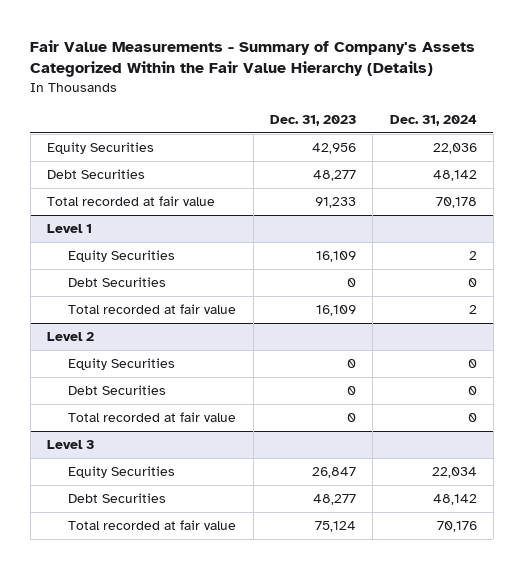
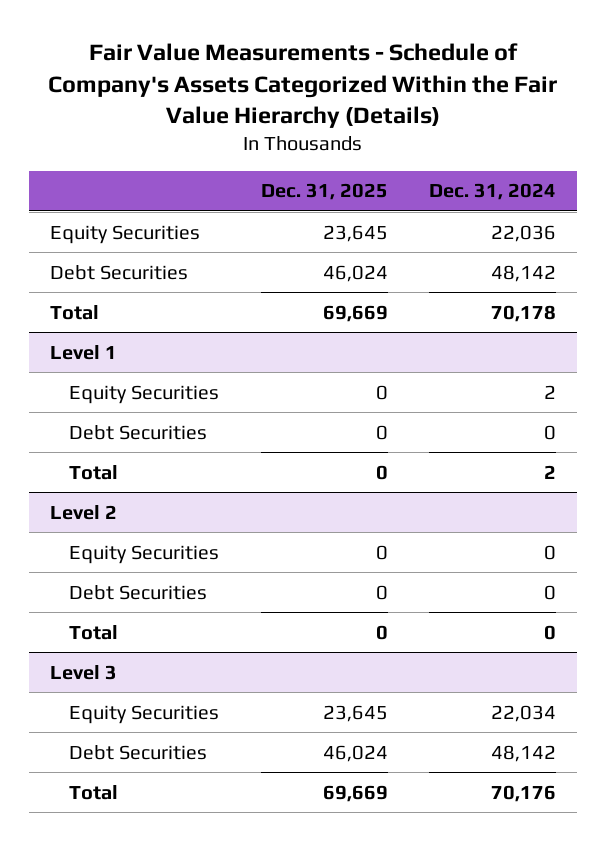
[30,39,476,78] Fair Value Measurements - Summary of Company's Assets Categorized Within the Fair Value Hierarchy (Details) -> [47,43,557,129] Fair Value Measurements - Schedule of Company's Assets Categorized Within the Fair Value Hierarchy (Details)
[269,115,356,127] Dec. 31, 2023 -> none
none -> [260,183,388,201] Dec. 31, 2025
[46,196,215,207] Total recorded at fair value -> [49,304,99,320] Total
[68,304,237,315] Total recorded at fair value -> [69,464,119,480] Total
[68,412,237,423] Total recorded at fair value -> [69,624,119,640] Total
[68,520,237,531] Total recorded at fair value -> [69,784,119,800] Total

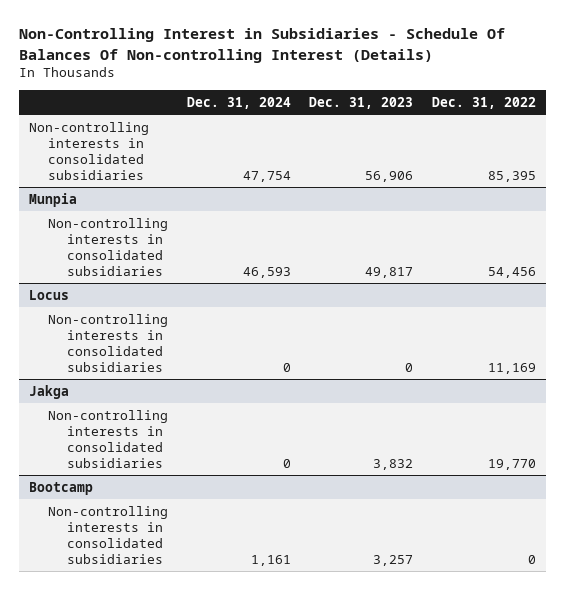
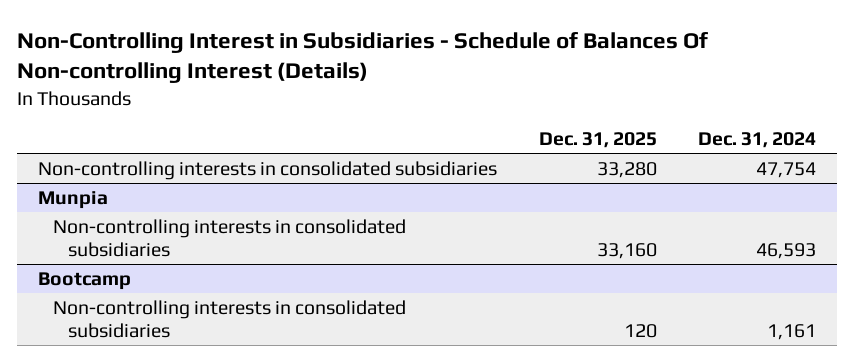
[19,28,506,63] Non-Controlling Interest in Subsidiaries - Schedule Of Balances Of Non-controlling Interest (Details) -> [17,31,709,84] Non-Controlling Interest in Subsidiaries - Schedule of Balances Of Non-controlling Interest (Details)
[309,96,414,109] Dec. 31, 2023 -> none
[432,96,537,109] Dec. 31, 2022 -> none
none -> [538,132,657,149] Dec. 31, 2025
[28,289,69,300] Locus -> none
[47,313,168,372] Non-controlling interests in consolidated subsidiaries -> none
[28,384,69,399] Jakga -> none
[47,409,168,468] Non-controlling interests in consolidated subsidiaries -> none

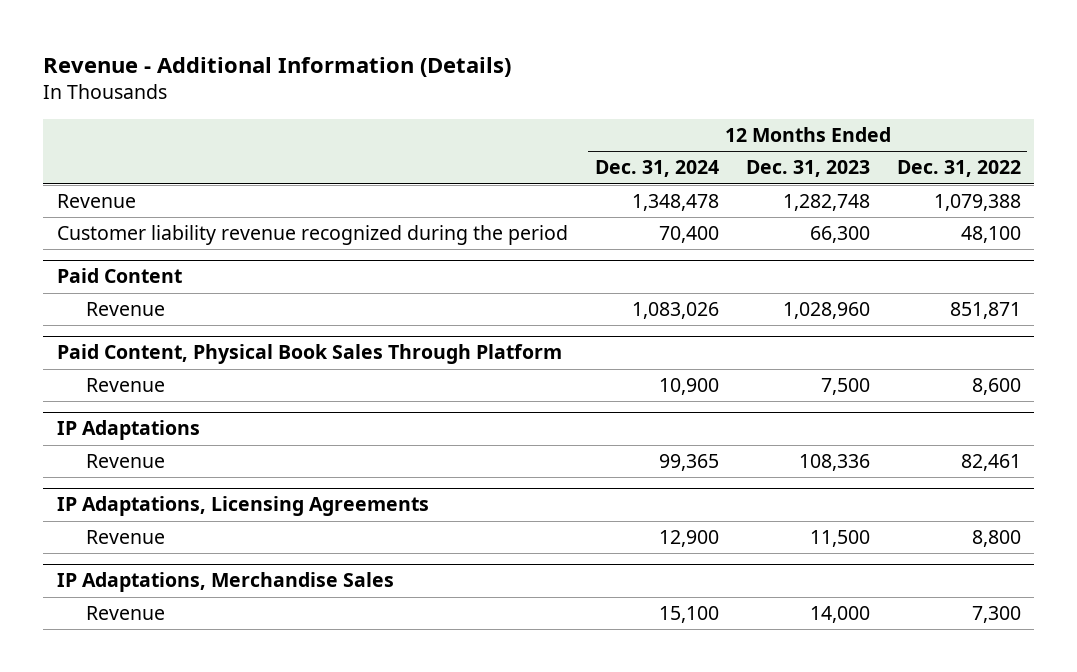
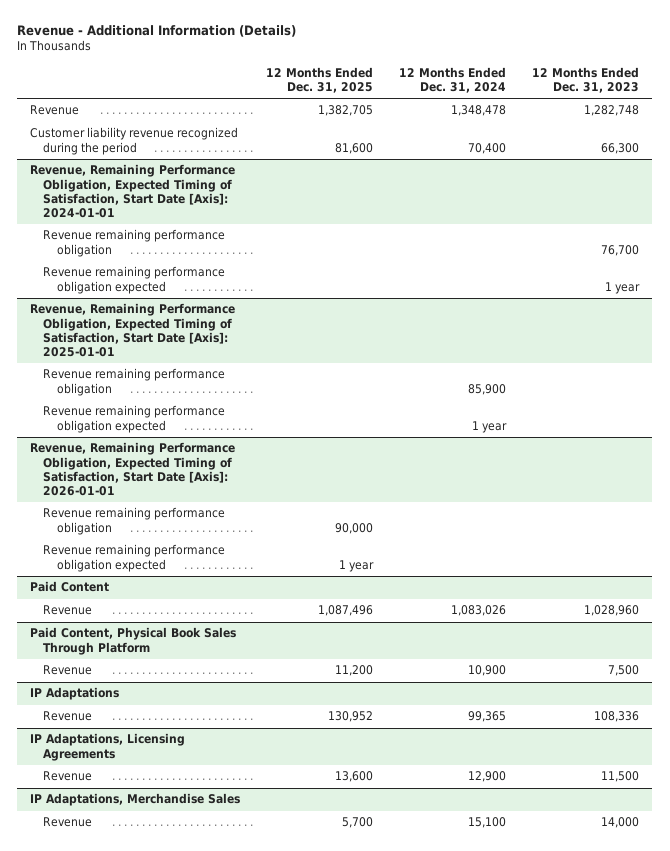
[896,160,1021,178] Dec. 31, 2022 -> none
none -> [266,66,374,93] 12 Months Ended Dec. 31, 2025
none -> [30,164,236,218] Revenue, Remaining Performance Obligation, Expected Timing of Satisfaction, Start Date [Axis]: 2024-01-01
none -> [43,229,226,257] Revenue remaining performance obligation
none -> [43,266,226,294] Revenue remaining performance obligation expected
none -> [30,303,236,357] Revenue, Remaining Performance Obligation, Expected Timing of Satisfaction, Start Date [Axis]: 2025-01-01
none -> [43,368,226,396] Revenue remaining performance obligation
none -> [43,405,226,433] Revenue remaining performance obligation expected
none -> [30,442,236,496] Revenue, Remaining Performance Obligation, Expected Timing of Satisfaction, Start Date [Axis]: 2026-01-01
none -> [43,507,226,535] Revenue remaining performance obligation
none -> [43,544,226,572] Revenue remaining performance obligation expected

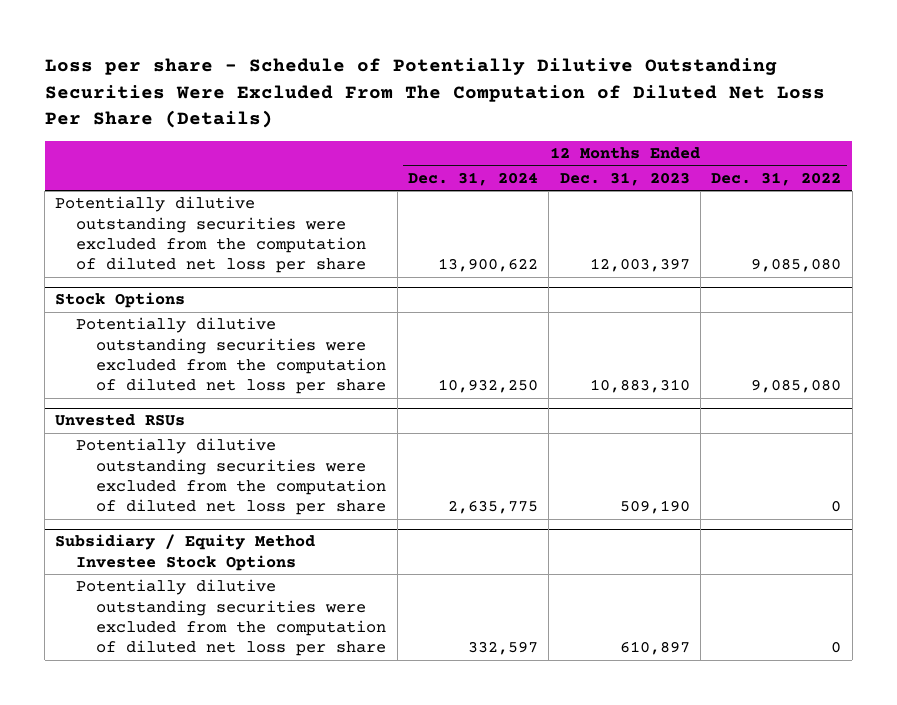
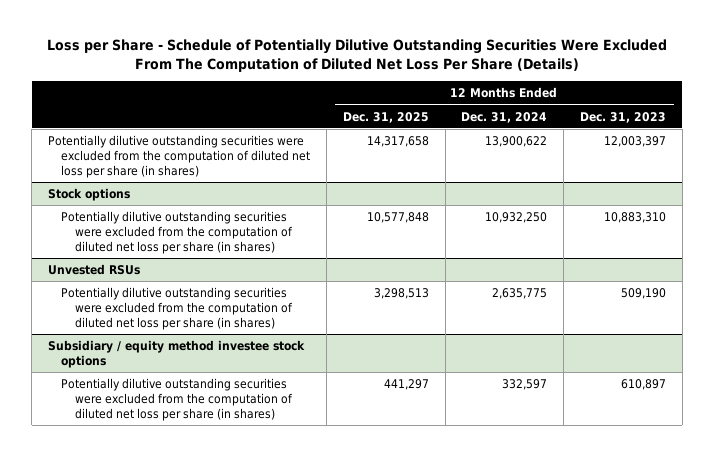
[44,58,825,129] Loss per share - Schedule of Potentially Dilutive Outstanding Securities Were Excluded From The Computation of Diluted Net Loss Per Share (Details) -> [46,39,667,73] Loss per Share - Schedule of Potentially Dilutive Outstanding Securities Were Excluded From The Computation of Diluted Net Loss Per Share (Details)
[711,171,842,186] Dec. 31, 2022 -> none
none -> [342,111,429,123] Dec. 31, 2025
[55,196,366,274] Potentially dilutive outstanding securities were excluded from the computation of diluted net loss per share -> [47,135,311,179] Potentially dilutive outstanding securities were excluded from the computation of diluted net loss per share (in shares)
[55,292,186,309] Stock Options -> [47,188,130,202] Stock options
[75,317,387,395] Potentially dilutive outstanding securities were excluded from the computation of diluted net loss per share -> [61,211,294,255] Potentially dilutive outstanding securities were excluded from the computation of diluted net loss per share (in shares)
[75,438,387,516] Potentially dilutive outstanding securities were excluded from the computation of diluted net loss per share -> [61,287,294,331] Potentially dilutive outstanding securities were excluded from the computation of diluted net loss per share (in shares)
[55,534,316,571] Subsidiary / Equity Method Investee Stock Options -> [47,340,305,369] Subsidiary / equity method investee stock options
[75,579,387,657] Potentially dilutive outstanding securities were excluded from the computation of diluted net loss per share -> [61,378,294,422] Potentially dilutive outstanding securities were excluded from the computation of diluted net loss per share (in shares)

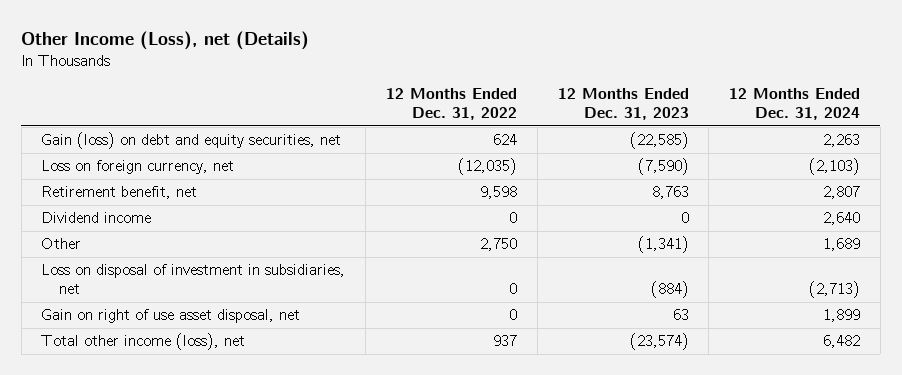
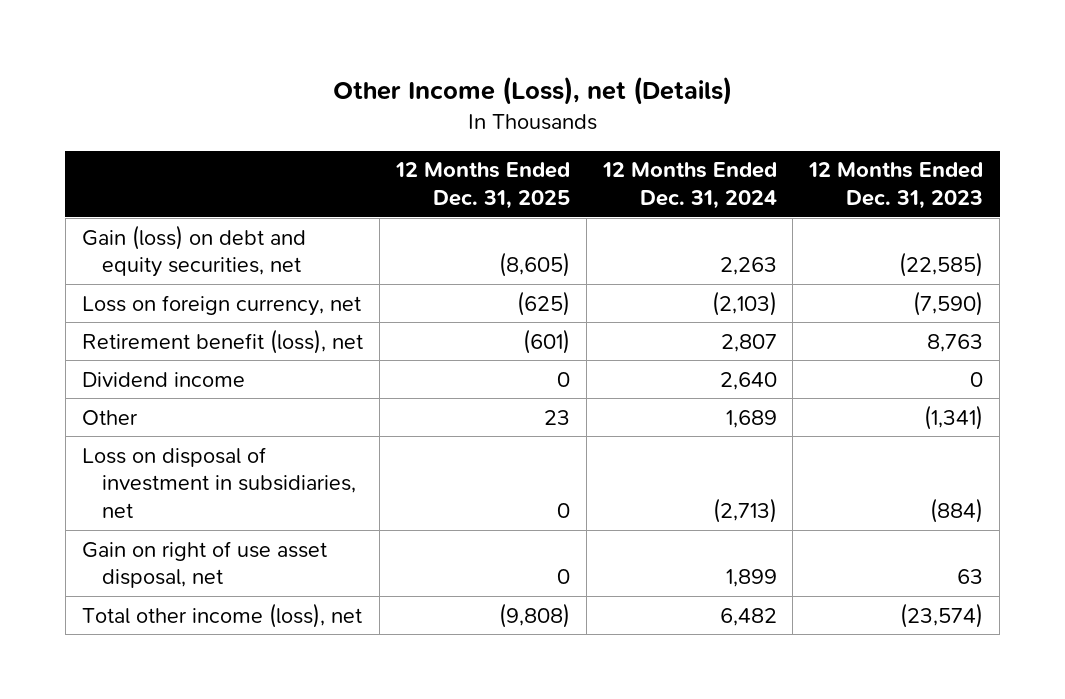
[386,88,518,121] 12 Months Ended Dec. 31, 2022 -> none
none -> [394,162,570,210] 12 Months Ended Dec. 31, 2025
[41,186,198,200] Retirement benefit, net -> [81,328,363,354] Retirement benefit (loss), net

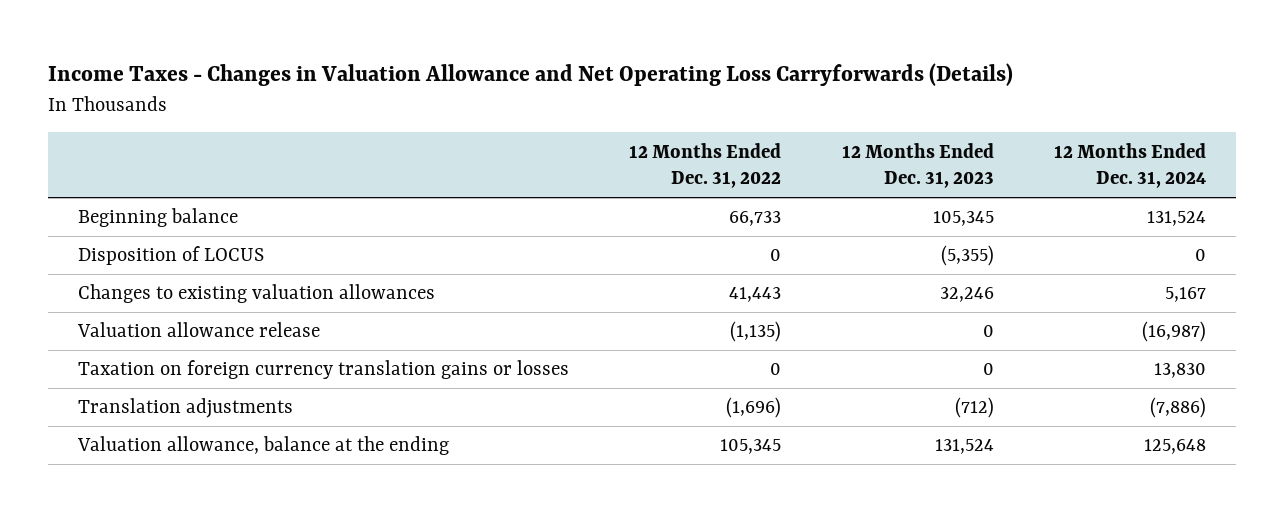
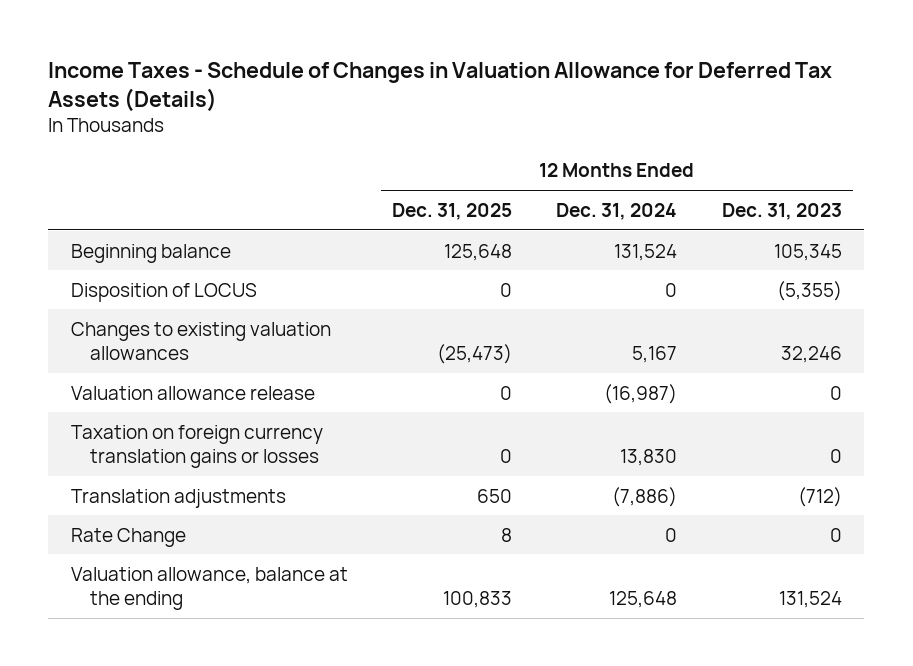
[47,63,1013,87] Income Taxes - Changes in Valuation Allowance and Net Operating Loss Carryforwards (Details) -> [48,61,833,112] Income Taxes - Schedule of Changes in Valuation Allowance for Deferred Tax Assets (Details)
[629,142,782,189] 12 Months Ended Dec. 31, 2022 -> none
none -> [392,202,513,220] Dec. 31, 2025
none -> [70,527,186,547] Rate Change

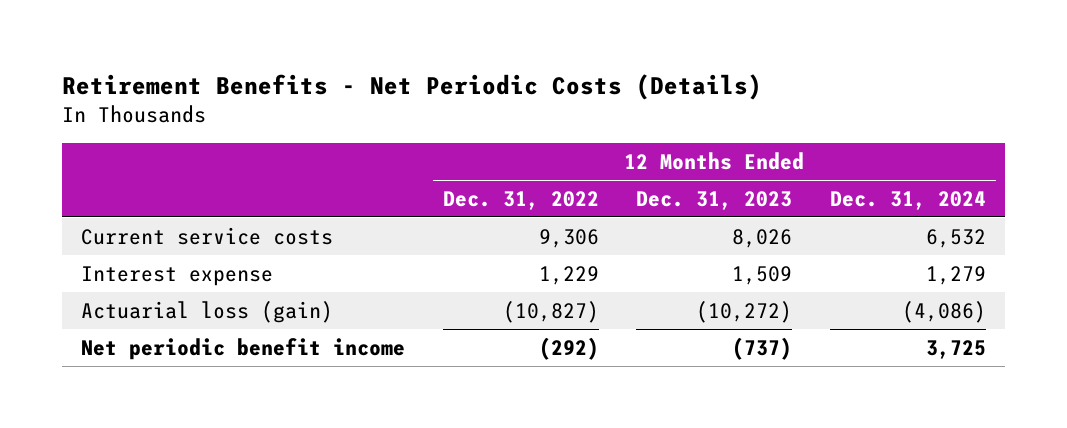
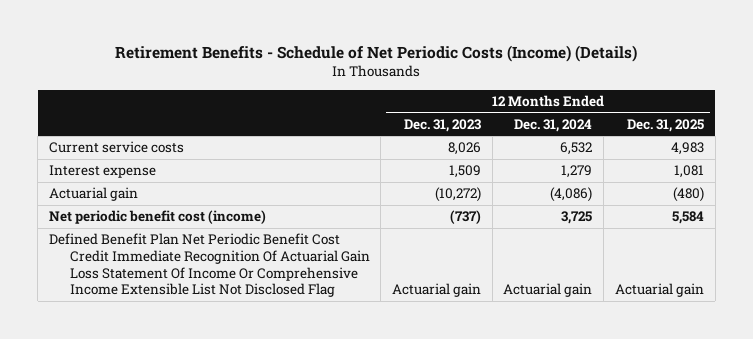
[61,74,762,101] Retirement Benefits - Net Periodic Costs (Details) -> [115,45,638,63] Retirement Benefits - Schedule of Net Periodic Costs (Income) (Details)
[442,190,599,210] Dec. 31, 2022 -> none
none -> [626,118,704,132] Dec. 31, 2025
[80,300,333,323] Actuarial loss (gain) -> [48,187,138,202] Actuarial gain
[80,337,405,360] Net periodic benefit income -> [48,210,266,225] Net periodic benefit cost (income)
none -> [48,233,370,298] Defined Benefit Plan Net Periodic Benefit Cost Credit Immediate Recognition Of Actuarial Gain Loss Statement Of Income Or Comprehensive Income Extensible List Not Disclosed Flag

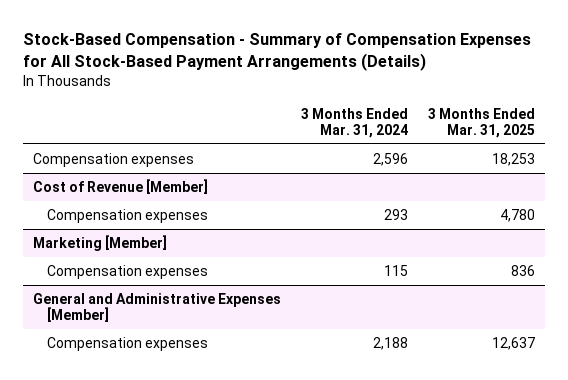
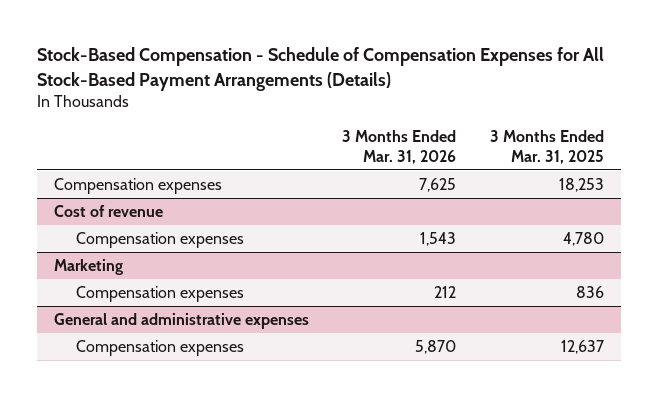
[23,32,532,71] Stock-Based Compensation - Summary of Compensation Expenses for All Stock-Based Payment Arrangements (Details) -> [36,47,604,91] Stock-Based Compensation - Schedule of Compensation Expenses for All Stock-Based Payment Arrangements (Details)
[301,107,409,138] 3 Months Ended Mar. 31, 2024 -> none
none -> [342,130,457,164] 3 Months Ended Mar. 31, 2026
[33,178,209,194] Cost of Revenue [Member] -> [53,205,163,218] Cost of revenue
[33,234,168,251] Marketing [Member] -> [53,259,123,276] Marketing
[33,292,282,323] General and Administrative Expenses [Member] -> [53,313,309,330] General and administrative expenses

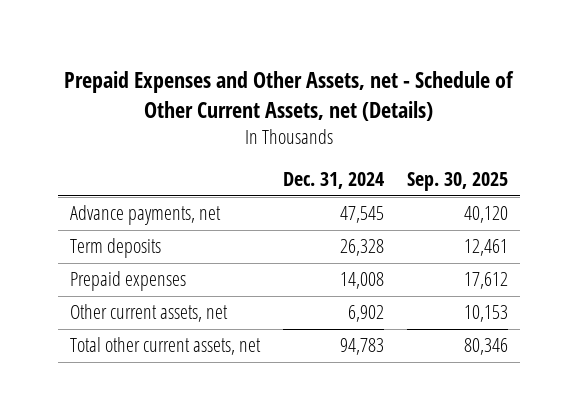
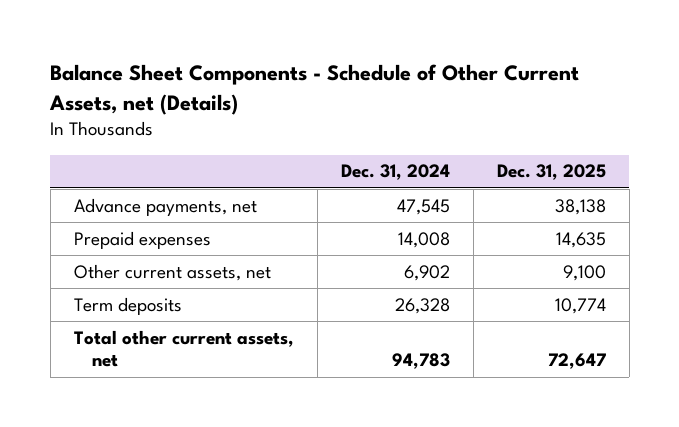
[63,71,514,122] Prepaid Expenses and Other Assets, net - Schedule of Other Current Assets, net (Details) -> [49,63,580,115] Balance Sheet Components - Schedule of Other Current Assets, net (Details)
[407,172,509,192] Sep. 30, 2025 -> none
none -> [496,164,606,181] Dec. 31, 2025
[69,238,161,259] Term deposits -> [73,296,182,315] Term deposits

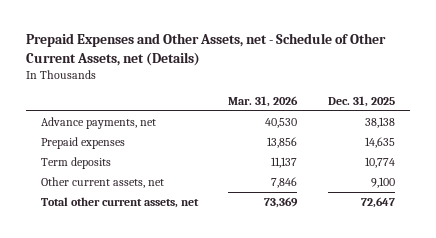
[49,63,580,115] Balance Sheet Components - Schedule of Other Current Assets, net (Details) -> [25,33,386,67] Prepaid Expenses and Other Assets, net - Schedule of Other Current Assets, net (Details)
[340,164,450,181] Dec. 31, 2024 -> none
none -> [228,96,299,108] Mar. 31, 2026
[73,263,271,281] Other current assets, net -> [41,176,165,188] Other current assets, net

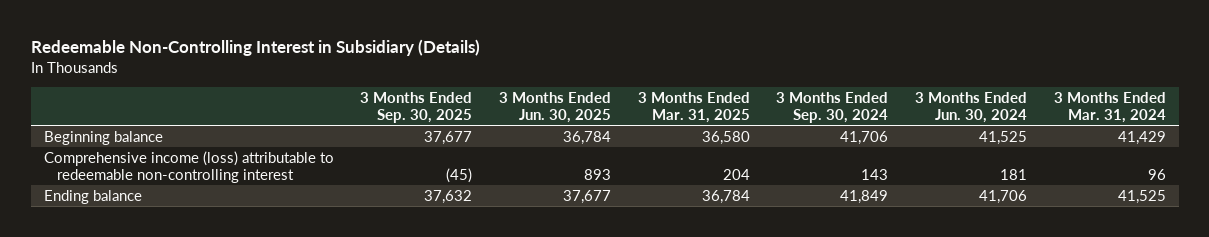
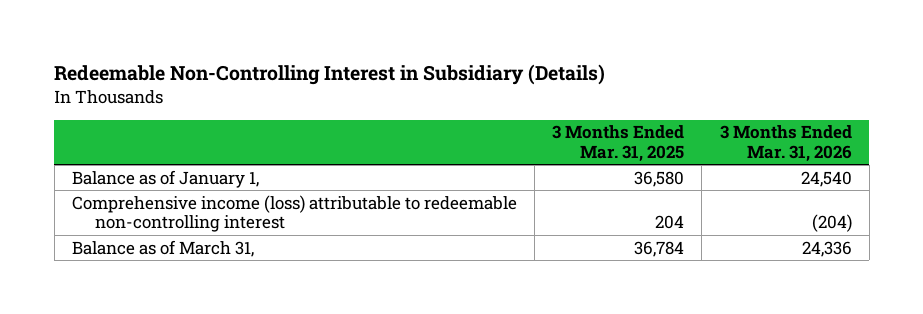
[360,92,473,123] 3 Months Ended Sep. 30, 2025 -> none
[499,92,612,123] 3 Months Ended Jun. 30, 2025 -> none
[776,92,889,123] 3 Months Ended Sep. 30, 2024 -> none
[914,92,1027,123] 3 Months Ended Jun. 30, 2024 -> none
[1053,92,1166,123] 3 Months Ended Mar. 31, 2024 -> none
none -> [719,125,852,162] 3 Months Ended Mar. 31, 2026
[43,130,163,145] Beginning balance -> [71,169,259,188] Balance as of January 1,
[43,189,142,204] Ending balance -> [71,239,254,257] Balance as of March 31,

